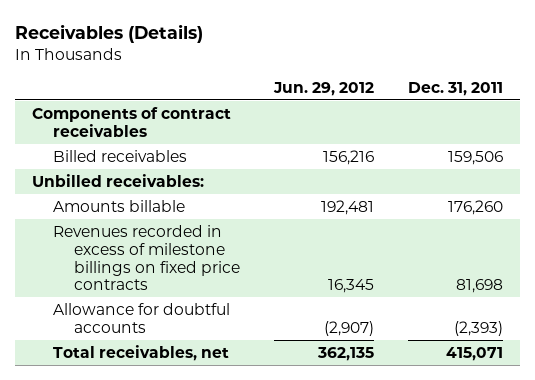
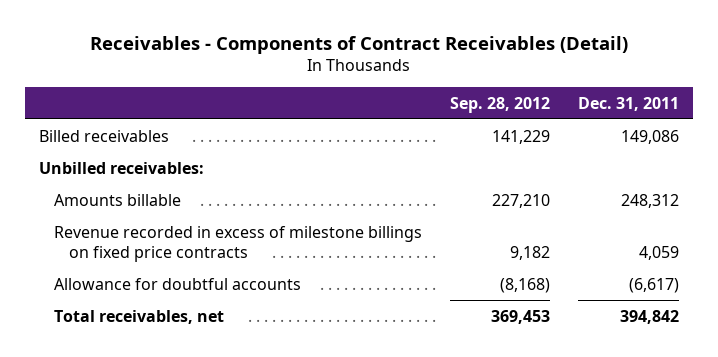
[15,24,204,44] Receivables (Details) -> [89,35,628,54] Receivables - Components of Contract Receivables (Detail)
[272,81,374,96] Jun. 29, 2012 -> none
none -> [449,96,550,113] Sep. 28, 2012
[32,106,232,137] Components of contract receivables -> none
[447,150,503,165] 159,506 -> [620,129,679,144] 149,086
[447,199,503,215] 176,260 -> [620,193,679,208] 248,312
[53,224,240,291] Revenues recorded in excess of milestone billings on fixed price contracts -> [53,225,422,263] Revenue recorded in excess of milestone billings on fixed price contracts
[455,279,503,294] 81,698 -> [638,246,679,261] 4,059
[453,320,503,336] (2,393) -> [628,277,679,293] (6,617)
[445,346,503,361] 415,071 -> [619,309,679,324] 394,842

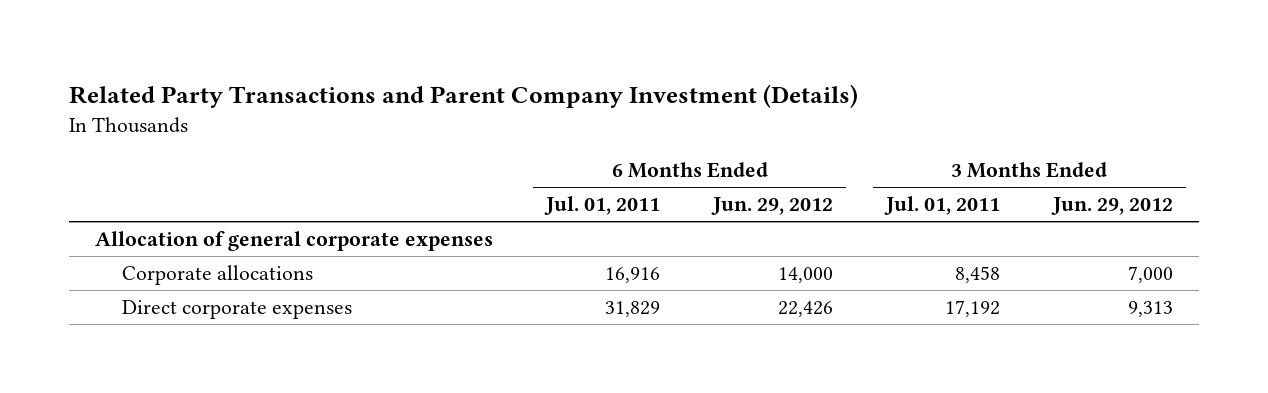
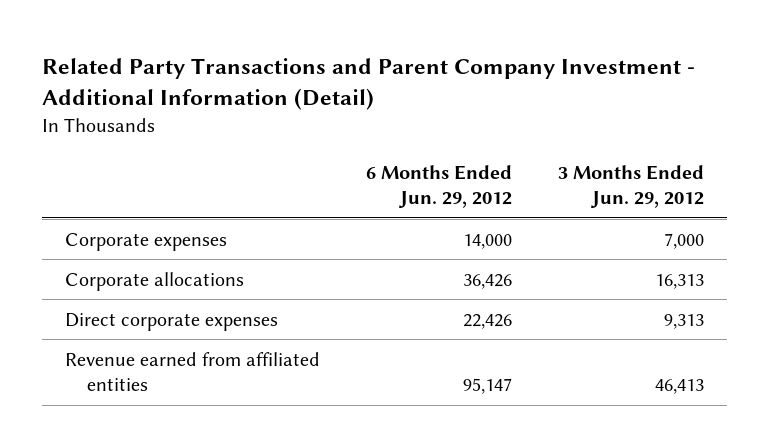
[69,83,859,108] Related Party Transactions and Parent Company Investment (Details) -> [42,57,696,110] Related Party Transactions and Parent Company Investment - Additional Information (Detail)
[544,196,661,216] Jul. 01, 2011 -> none
[883,196,1000,216] Jul. 01, 2011 -> none
[95,230,494,251] Allocation of general corporate expenses -> none
none -> [65,232,228,251] Corporate expenses
[778,266,834,283] 14,000 -> [463,273,513,289] 36,426
[1127,265,1173,283] 7,000 -> [654,273,704,289] 16,313
none -> [65,351,321,392] Revenue earned from affiliated entities

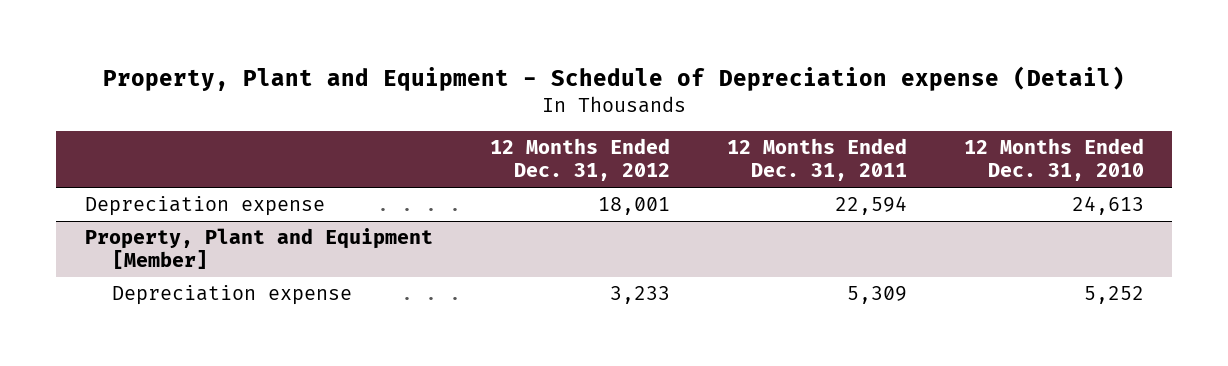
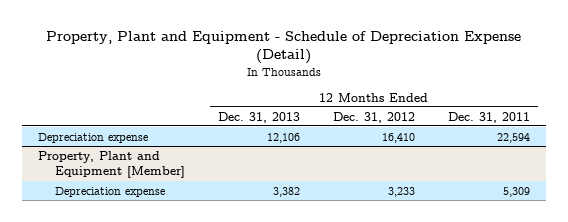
[103,66,1126,92] Property, Plant and Equipment - Schedule of Depreciation expense (Detail) -> [46,30,522,65] Property, Plant and Equipment - Schedule of Depreciation Expense (Detail)
[963,138,1144,182] 12 Months Ended Dec. 31, 2010 -> none
none -> [218,111,301,123] Dec. 31, 2013
[597,197,670,216] 18,001 -> [382,132,416,143] 16,410

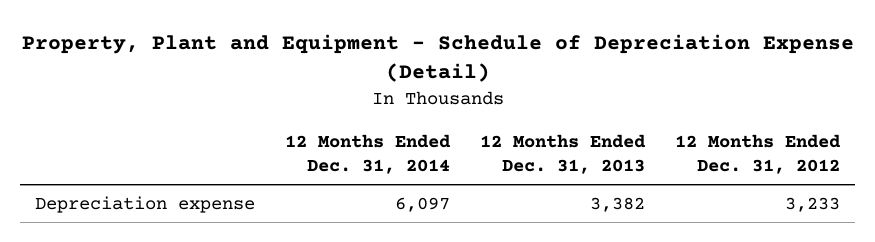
[447,111,530,123] Dec. 31, 2011 -> none
none -> [284,133,451,174] 12 Months Ended Dec. 31, 2014
[38,132,149,143] Depreciation expense -> none
[38,150,186,179] Property, Plant and Equipment [Member] -> none

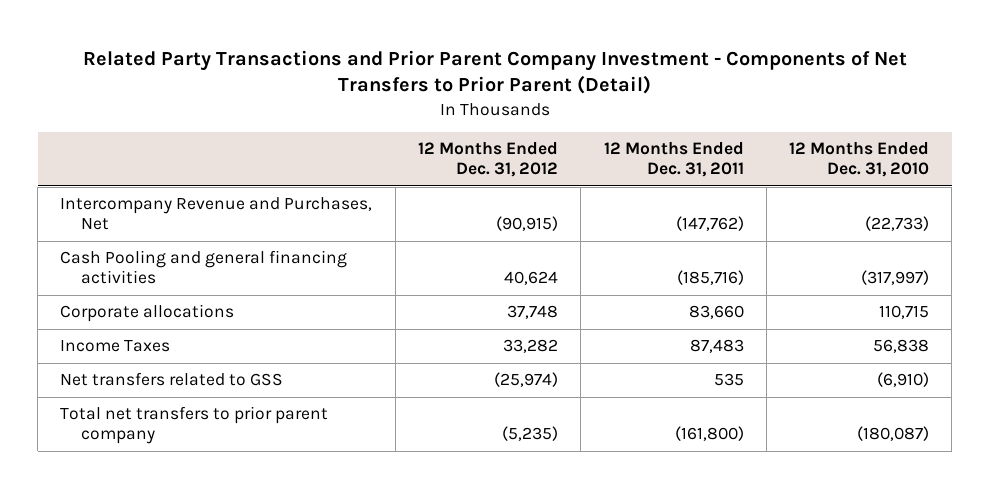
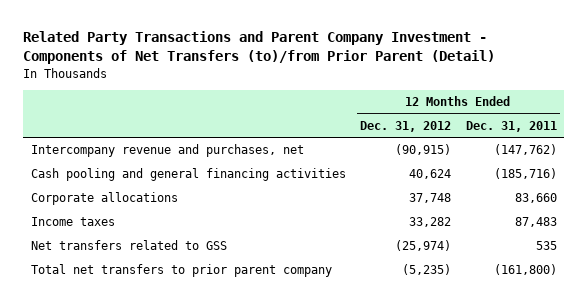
[82,49,907,95] Related Party Transactions and Prior Parent Company Investment - Components of Net Transfers to Prior Parent (Detail) -> [23,31,496,65] Related Party Transactions and Parent Company Investment - Components of Net Transfers (to)/from Prior Parent (Detail)
[789,142,930,178] 12 Months Ended Dec. 31, 2010 -> none
[60,197,373,231] Intercompany Revenue and Purchases, Net -> [30,144,304,158] Intercompany revenue and purchases, net
[60,250,348,285] Cash Pooling and general financing activities -> [30,168,346,182] Cash pooling and general financing activities
[60,340,171,353] Income Taxes -> [30,217,115,227] Income taxes

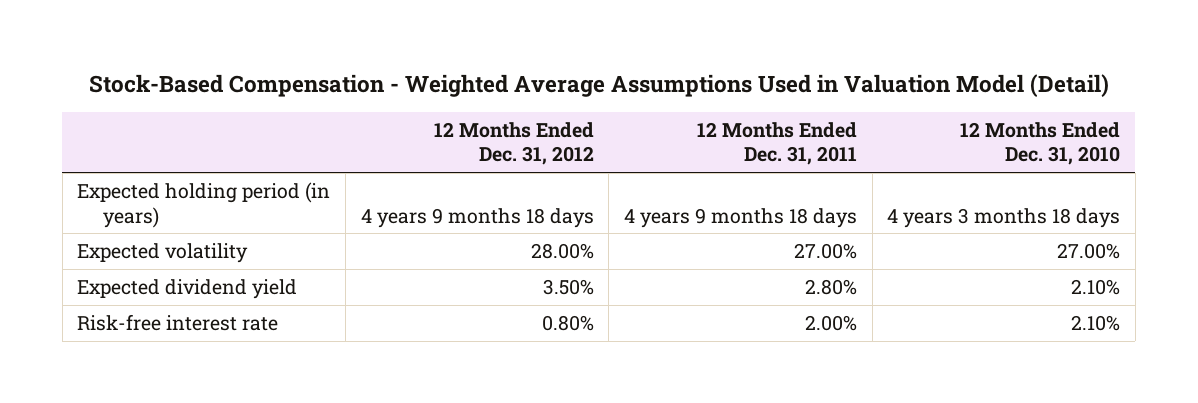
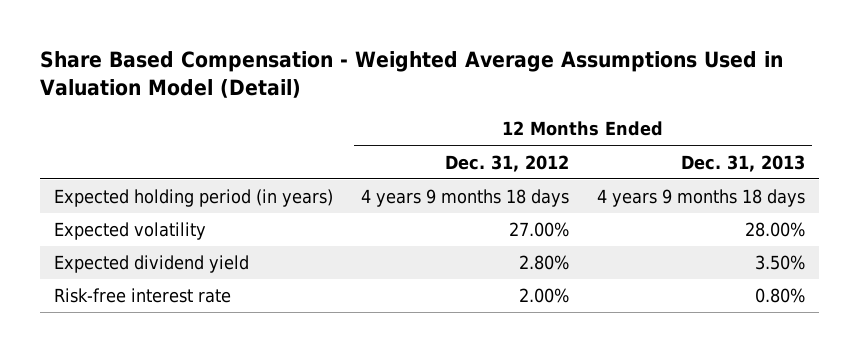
[88,74,1109,98] Stock-Based Compensation - Weighted Average Assumptions Used in Valuation Model (Detail) -> [39,51,783,98] Share Based Compensation - Weighted Average Assumptions Used in Valuation Model (Detail)
[696,121,857,166] 12 Months Ended Dec. 31, 2011 -> none
[960,121,1121,166] 12 Months Ended Dec. 31, 2010 -> none
none -> [680,154,805,172] Dec. 31, 2013
[530,242,594,259] 28.00% -> [508,222,569,238] 27.00%
[542,278,594,295] 3.50% -> [518,255,569,271] 2.80%
[541,314,594,331] 0.80% -> [518,288,569,304] 2.00%

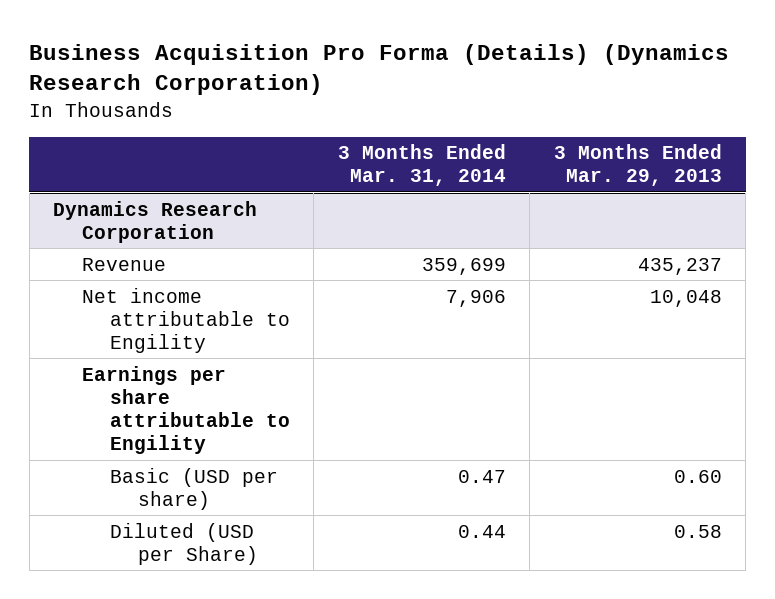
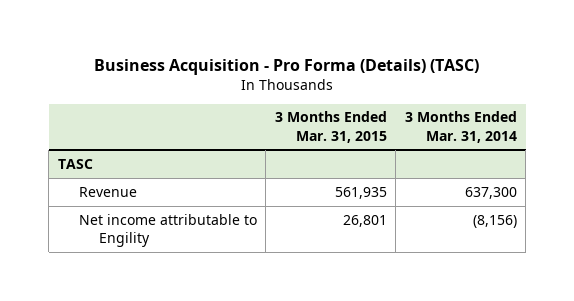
[29,43,730,96] Business Acquisition Pro Forma (Details) (Dynamics Research Corporation) -> [94,58,480,75] Business Acquisition - Pro Forma (Details) (TASC)
[553,144,722,187] 3 Months Ended Mar. 29, 2013 -> none
none -> [274,111,387,143] 3 Months Ended Mar. 31, 2015
[53,200,258,243] Dynamics Research Corporation -> none
[81,365,290,455] Earnings per share attributable to Engility -> none
[109,467,278,510] Basic (USD per share) -> none
[109,522,258,565] Diluted (USD per Share) -> none
none -> [57,158,93,169] TASC
[421,257,506,275] 359,699 -> [464,186,517,199] 637,300
[445,289,506,307] 7,906 -> [472,214,517,228] (8,156)

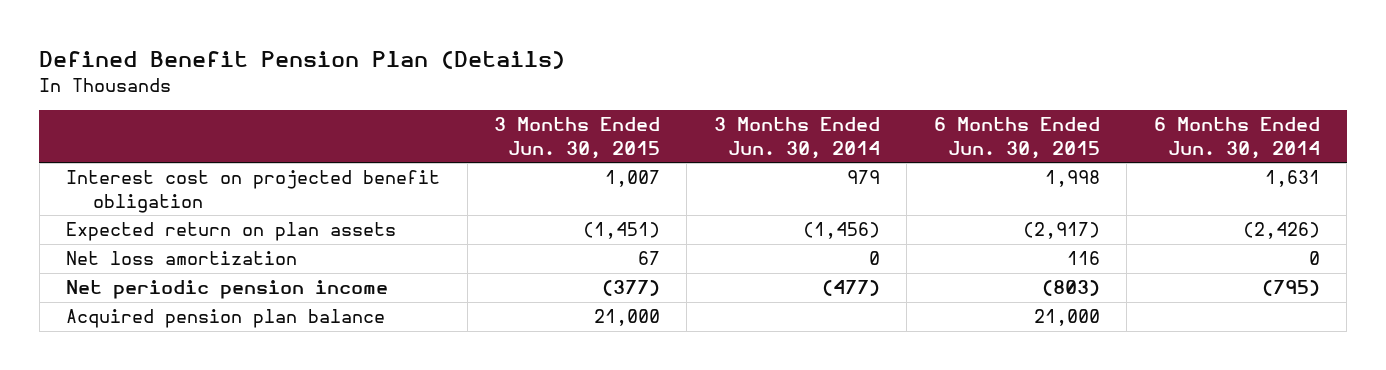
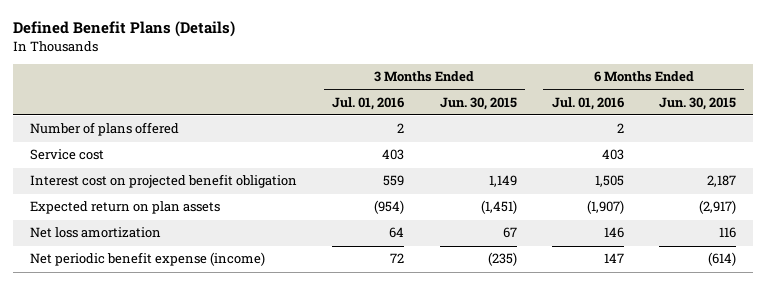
[39,51,566,70] Defined Benefit Pension Plan (Details) -> [12,21,235,38] Defined Benefit Plans (Details)
[713,117,880,159] 3 Months Ended Jun. 30, 2014 -> none
[1153,117,1320,159] 6 Months Ended Jun. 30, 2014 -> none
none -> [332,96,405,110] Jul. 01, 2016
none -> [551,96,624,110] Jul. 01, 2016
none -> [30,122,180,137] Number of plans offered
none -> [30,149,105,161] Service cost
[605,170,661,188] 1,007 -> [488,175,517,188] 1,149
[1044,170,1100,188] 1,998 -> [706,175,736,188] 2,187
[66,309,386,329] Acquired pension plan balance -> none
[66,280,389,300] Net periodic pension income -> [30,252,266,267] Net periodic benefit expense (income)
[602,280,661,297] (377) -> [487,252,517,267] (235)
[1041,280,1100,297] (803) -> [707,252,736,267] (614)

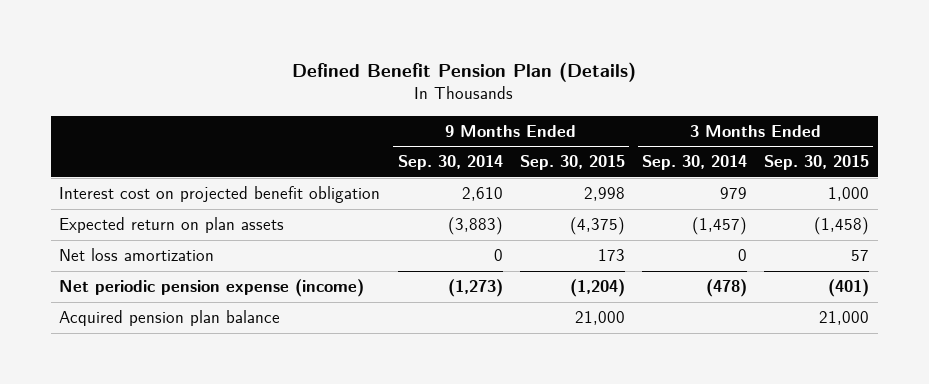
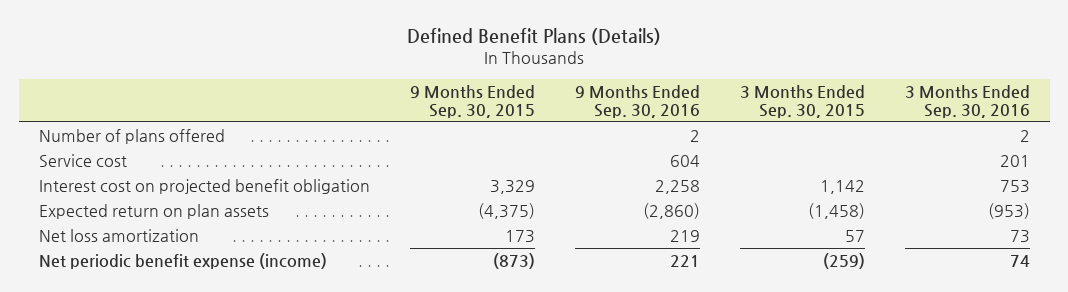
[292,61,637,82] Defined Benefit Pension Plan (Details) -> [407,28,662,46] Defined Benefit Plans (Details)
[397,155,503,171] Sep. 30, 2014 -> none
[641,155,747,171] Sep. 30, 2014 -> none
none -> [574,84,700,118] 9 Months Ended Sep. 30, 2016
none -> [904,84,1030,118] 3 Months Ended Sep. 30, 2016
none -> [38,129,225,145] Number of plans offered
none -> [38,154,127,168] Service cost
[583,187,625,202] 2,998 -> [489,180,535,195] 3,329
[828,187,870,202] 1,000 -> [819,180,865,195] 1,142
[59,310,281,327] Acquired pension plan balance -> none
[59,279,365,298] Net periodic pension expense (income) -> [38,253,327,270] Net periodic benefit expense (income)
[569,279,625,298] (1,204) -> [492,253,535,270] (873)
[828,279,870,298] (401) -> [822,253,865,270] (259)

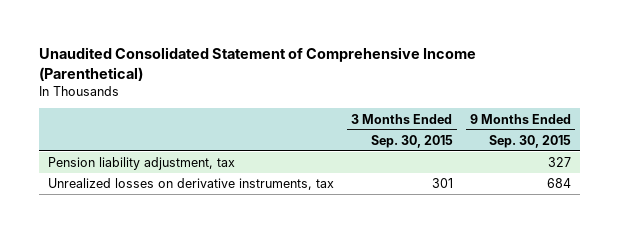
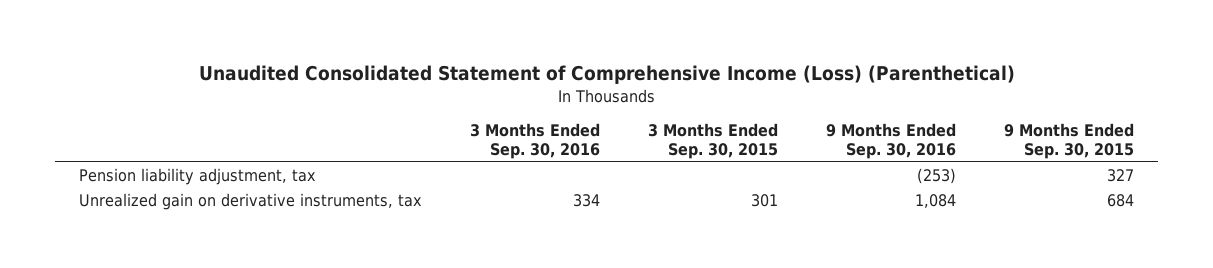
[39,47,477,81] Unaudited Consolidated Statement of Comprehensive Income (Parenthetical) -> [198,64,1015,84] Unaudited Consolidated Statement of Comprehensive Income (Loss) (Parenthetical)
none -> [469,123,600,160] 3 Months Ended Sep. 30, 2016
none -> [826,123,957,160] 9 Months Ended Sep. 30, 2016
[48,178,335,191] Unrealized losses on derivative instruments, tax -> [78,193,422,211] Unrealized gain on derivative instruments, tax

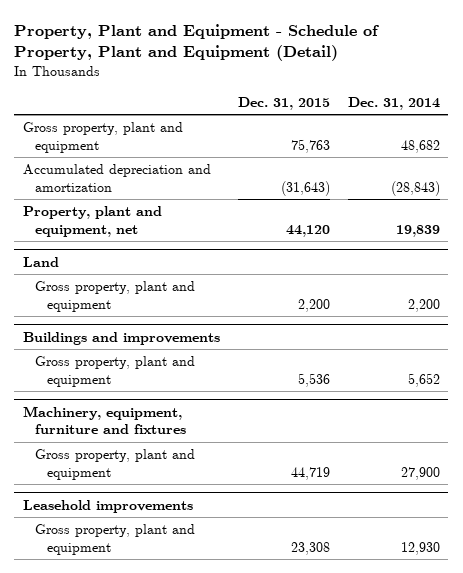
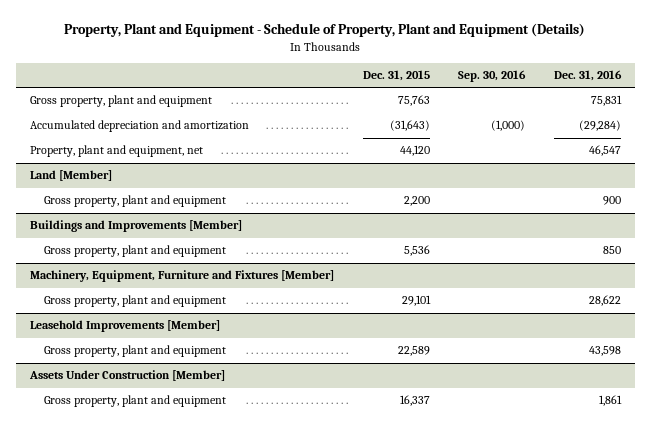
[14,23,380,62] Property, Plant and Equipment - Schedule of Property, Plant and Equipment (Detail) -> [64,23,586,38] Property, Plant and Equipment - Schedule of Property, Plant and Equipment (Details)
[347,96,440,110] Dec. 31, 2014 -> none
none -> [458,70,527,83] Sep. 30, 2016
none -> [553,70,622,82] Dec. 31, 2016
[23,256,60,267] Land -> [30,170,113,182] Land [Member]
[23,331,221,345] Buildings and improvements -> [30,220,243,233] Buildings and Improvements [Member]
[23,405,187,435] Machinery, equipment, furniture and fixtures -> [30,270,335,283] Machinery, Equipment, Furniture and Fixtures [Member]
[290,466,330,480] 44,719 -> [401,295,431,307] 29,101
[23,499,194,513] Leasehold improvements -> [30,320,221,333] Leasehold Improvements [Member]
[290,541,330,555] 23,308 -> [397,346,430,357] 22,589
none -> [29,370,226,382] Assets Under Construction [Member]
none -> [44,395,227,408] Gross property, plant and equipment

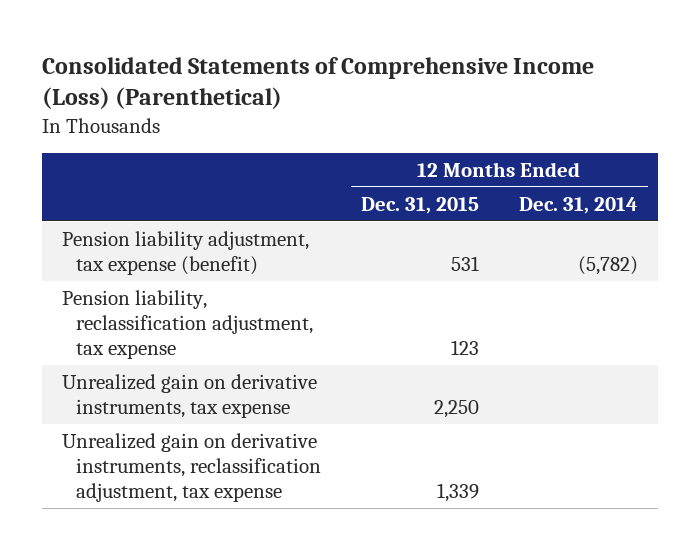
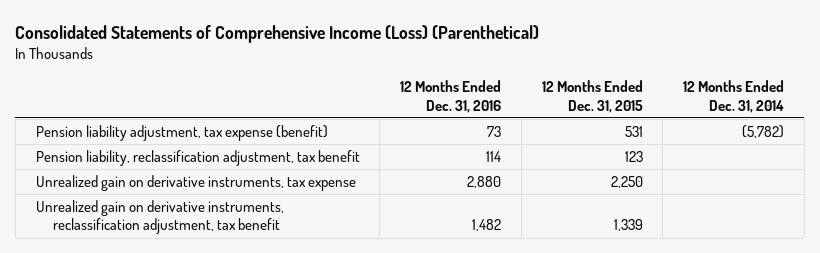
none -> [400,80,502,113] 12 Months Ended Dec. 31, 2016
[61,289,314,360] Pension liability, reclassification adjustment, tax expense -> [35,150,360,167] Pension liability, reclassification adjustment, tax benefit
[61,432,322,503] Unrealized gain on derivative instruments, reclassification adjustment, tax expense -> [35,200,284,235] Unrealized gain on derivative instruments, reclassification adjustment, tax benefit

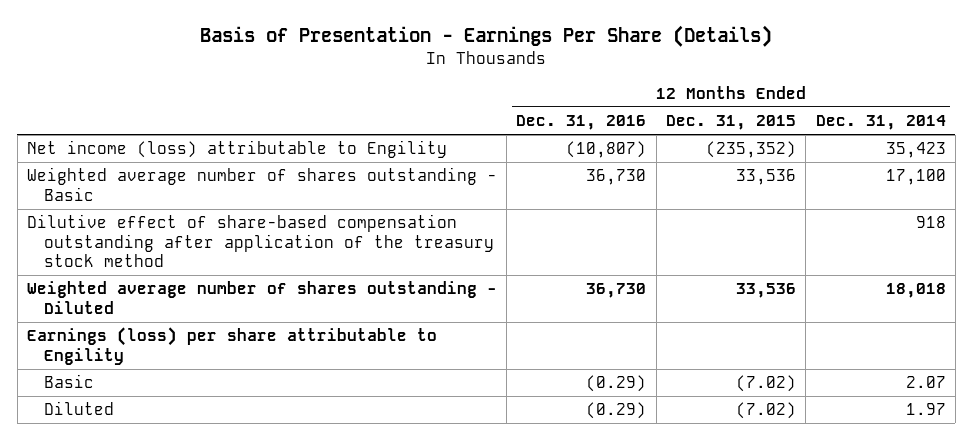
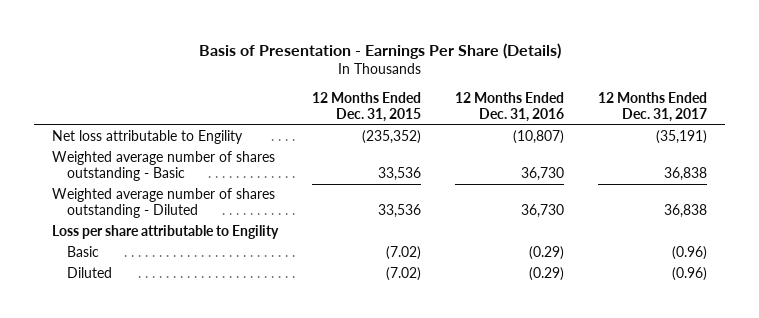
[815,115,946,131] Dec. 31, 2014 -> none
none -> [598,92,708,122] 12 Months Ended Dec. 31, 2017
[26,140,447,159] Net income (loss) attributable to Engility -> [51,130,243,145] Net loss attributable to Engility
[26,214,494,267] Dilutive effect of share-based compensation outstanding after application of the treasury stock method -> none
[26,327,437,365] Earnings (loss) per share attributable to Engility -> [51,225,279,240] Loss per share attributable to Engility

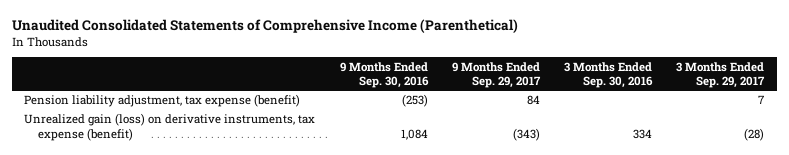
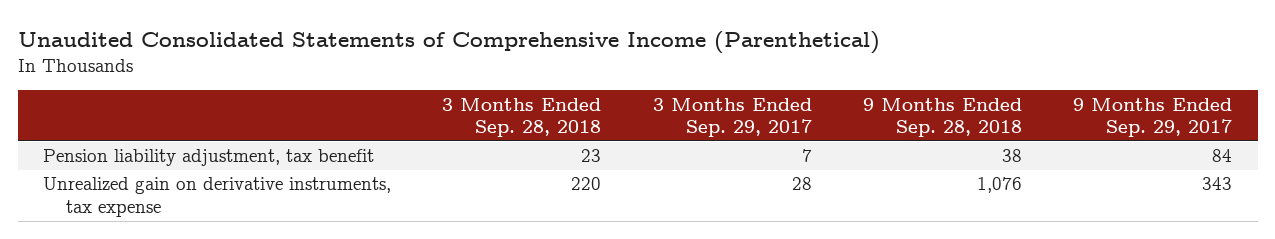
[339,61,429,88] 9 Months Ended Sep. 30, 2016 -> none
[564,61,654,88] 3 Months Ended Sep. 30, 2016 -> none
none -> [442,97,602,138] 3 Months Ended Sep. 28, 2018
none -> [862,97,1022,138] 9 Months Ended Sep. 28, 2018
[24,94,301,108] Pension liability adjustment, tax expense (benefit) -> [43,149,375,167] Pension liability adjustment, tax benefit
[24,113,316,141] Unrealized gain (loss) on derivative instruments, tax expense (benefit) -> [43,177,392,217] Unrealized gain on derivative instruments, tax expense
[512,127,540,141] (343) -> [1202,177,1233,191] 343
[744,127,765,141] (28) -> [791,177,812,191] 28

